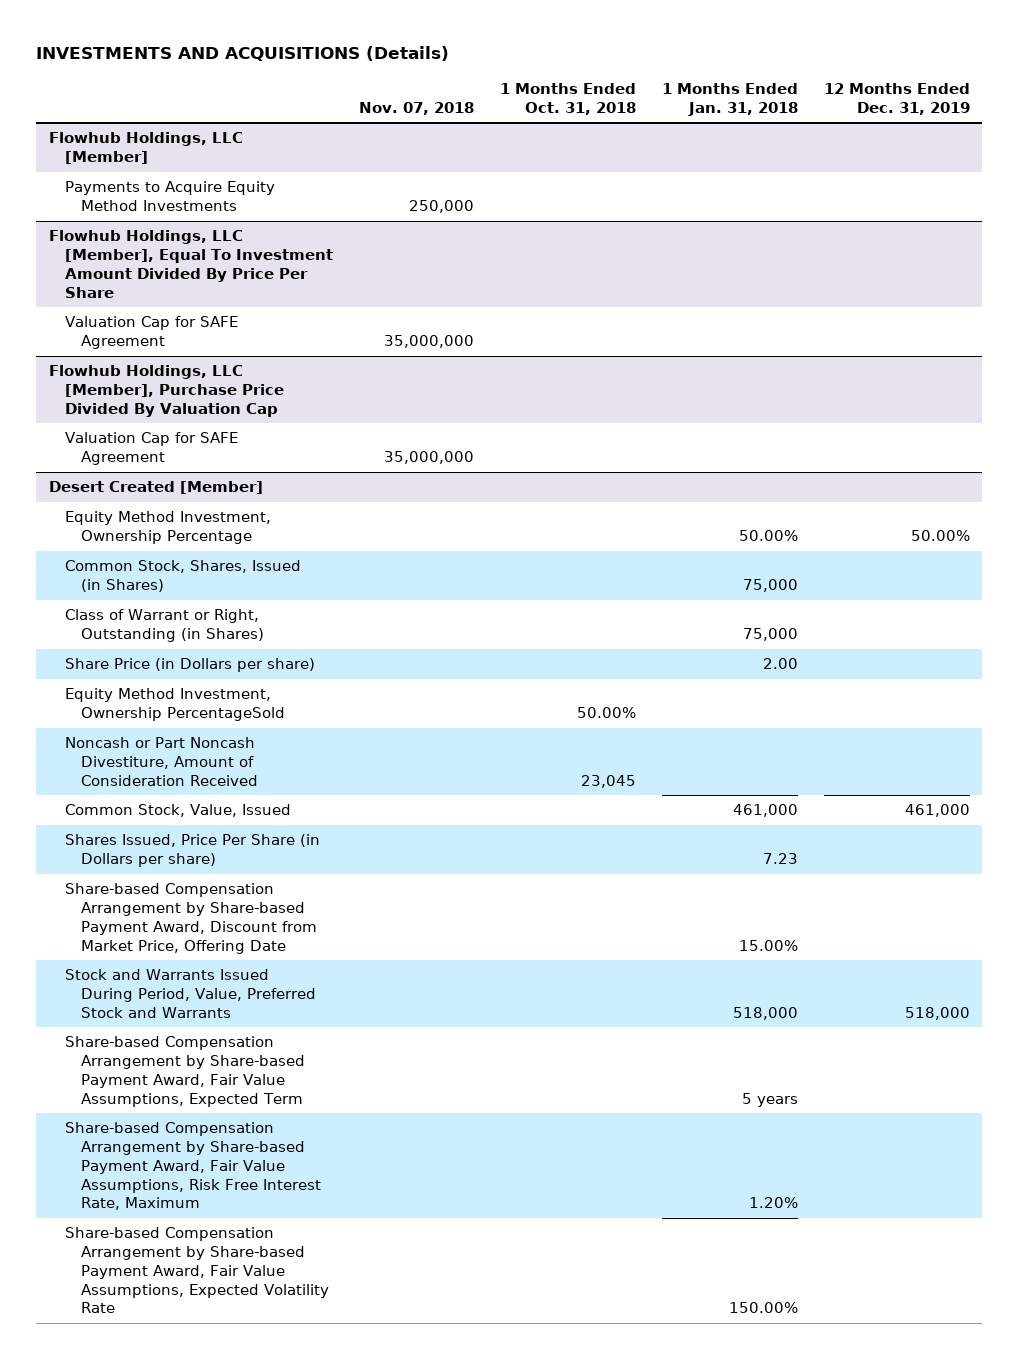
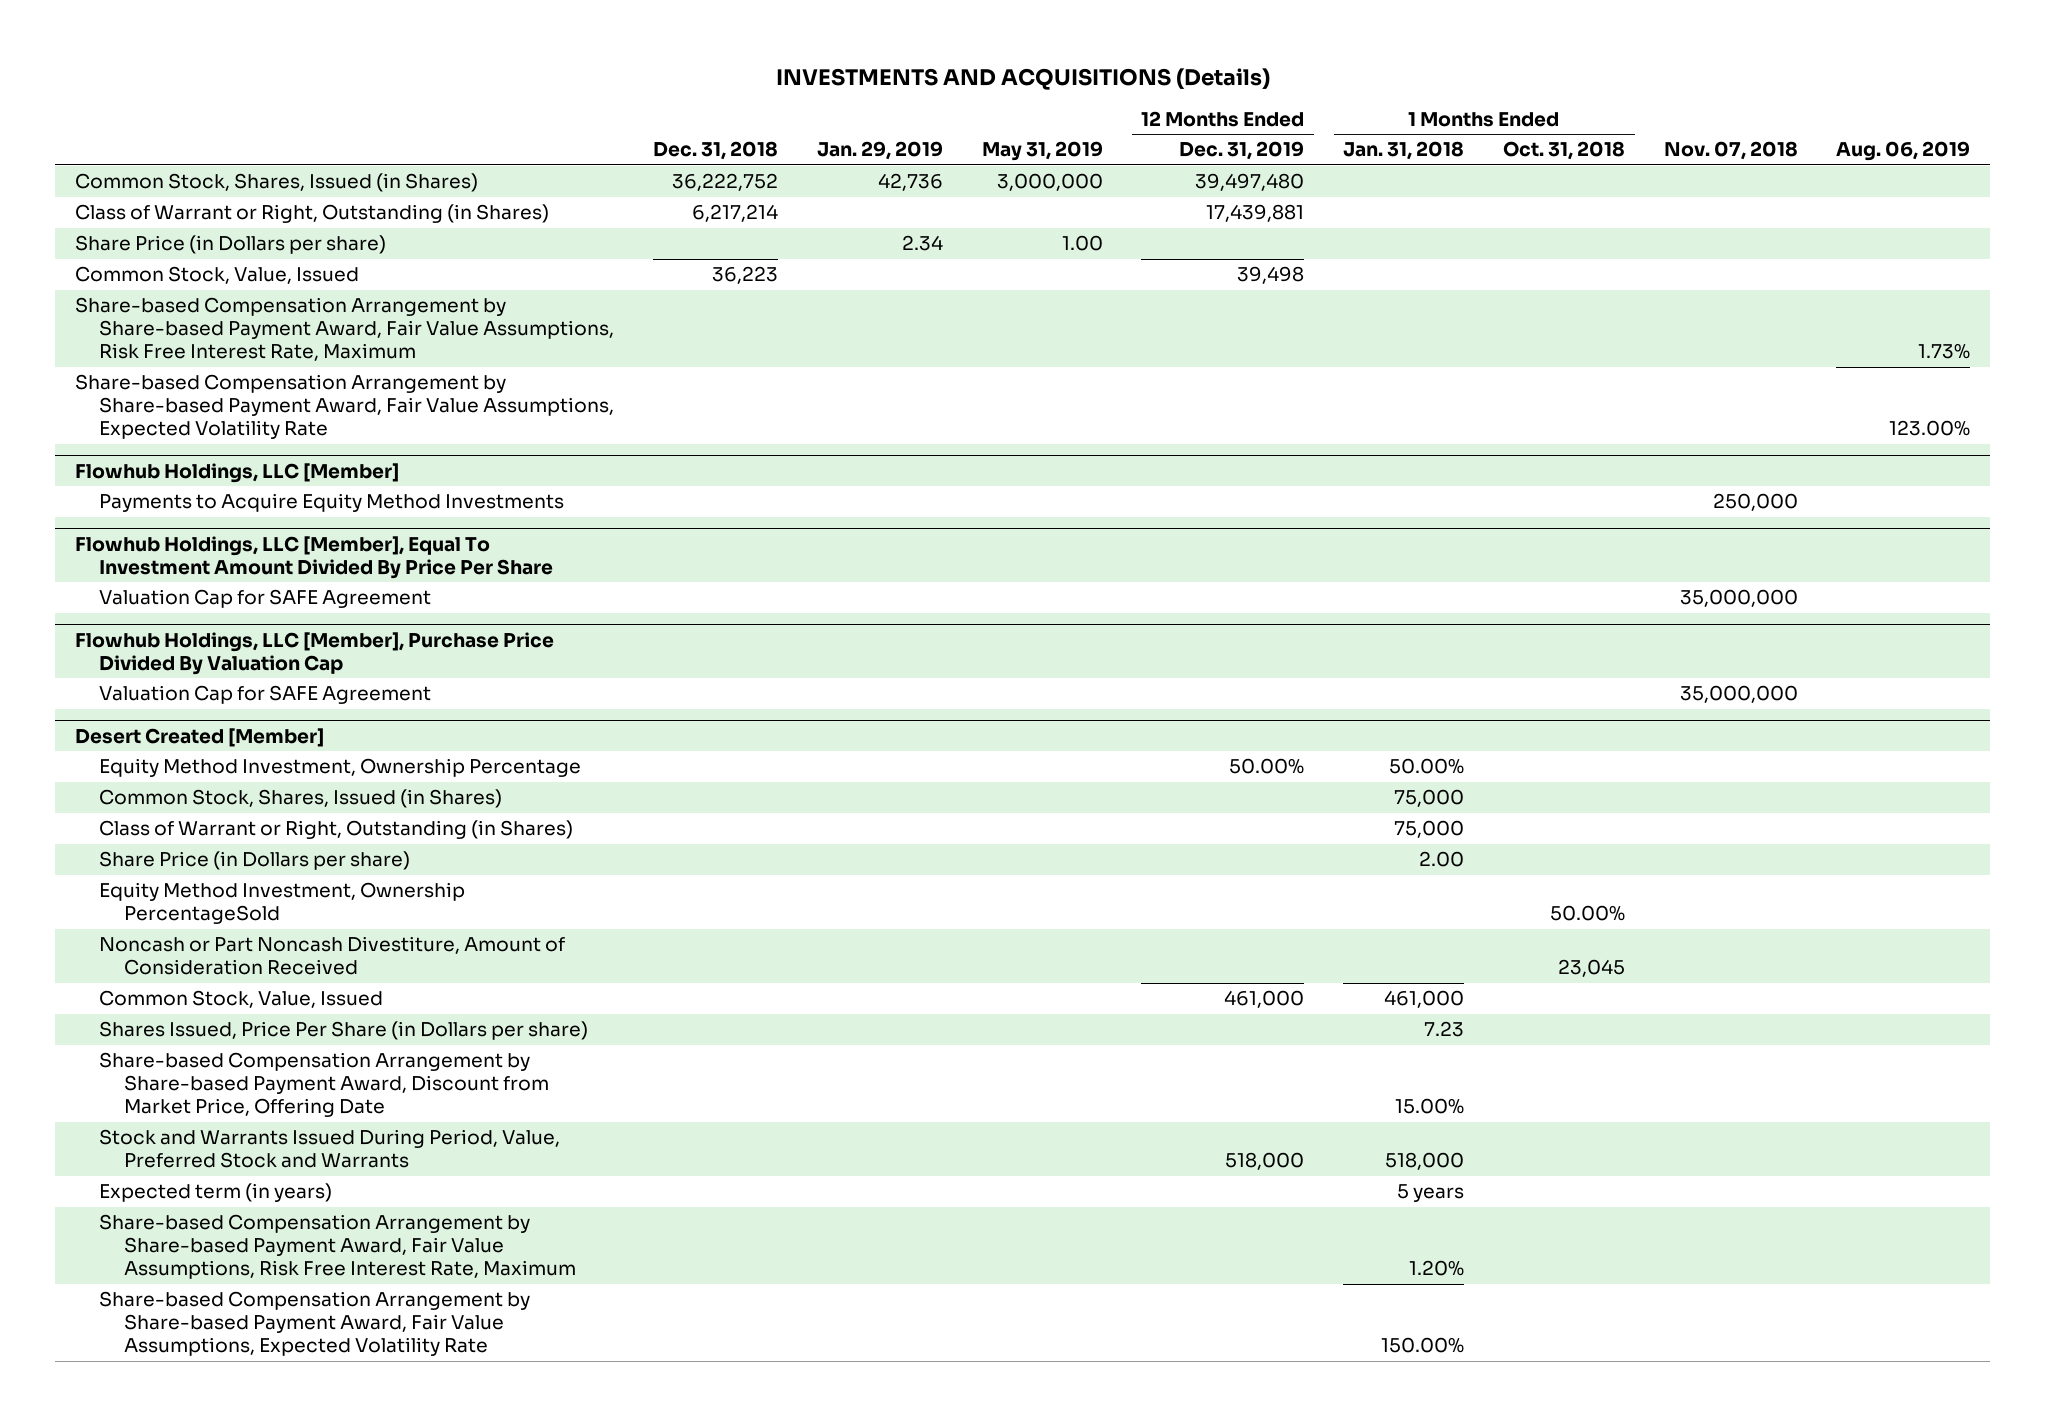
none -> [653,141,779,161] Dec. 31, 2018
none -> [816,141,943,161] Jan. 29, 2019
none -> [981,141,1103,162] May 31, 2019
none -> [1836,141,1971,162] Aug. 06, 2019
none -> [74,173,478,193] Common Stock, Shares, Issued (in Shares)
none -> [74,204,549,224] Class of Warrant or Right, Outstanding (in Shares)
none -> [74,235,386,255] Share Price (in Dollars per share)
none -> [74,266,359,285] Common Stock, Value, Issued
none -> [74,297,615,362] Share-based Compensation Arrangement by Share-based Payment Award, Fair Value Assumptions, Risk Free Interest Rate, Maximum
none -> [74,374,615,440] Share-based Compensation Arrangement by Share-based Payment Award, Fair Value Assumptions, Expected Volatility Rate
[65,1036,305,1107] Share-based Compensation Arrangement by Share-based Payment Award, Fair Value Assumptions, Expected Term -> [99,1183,333,1203] Expected term (in years)

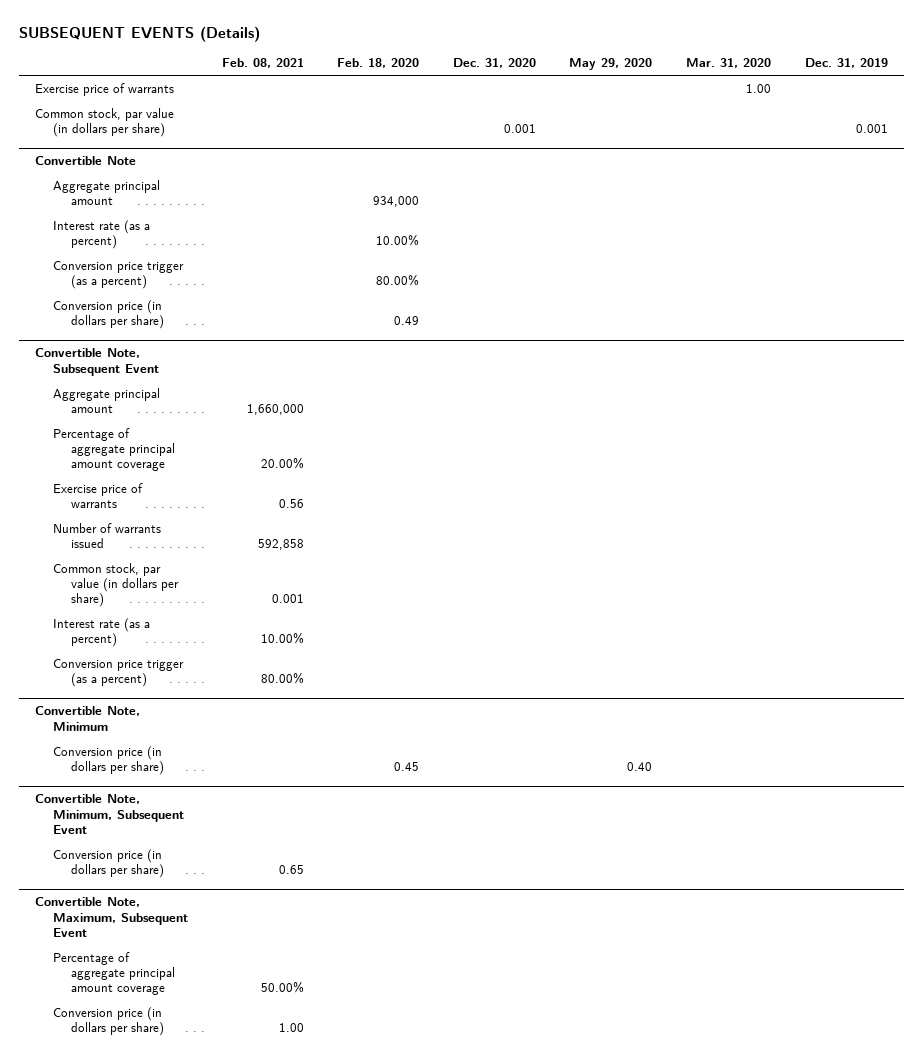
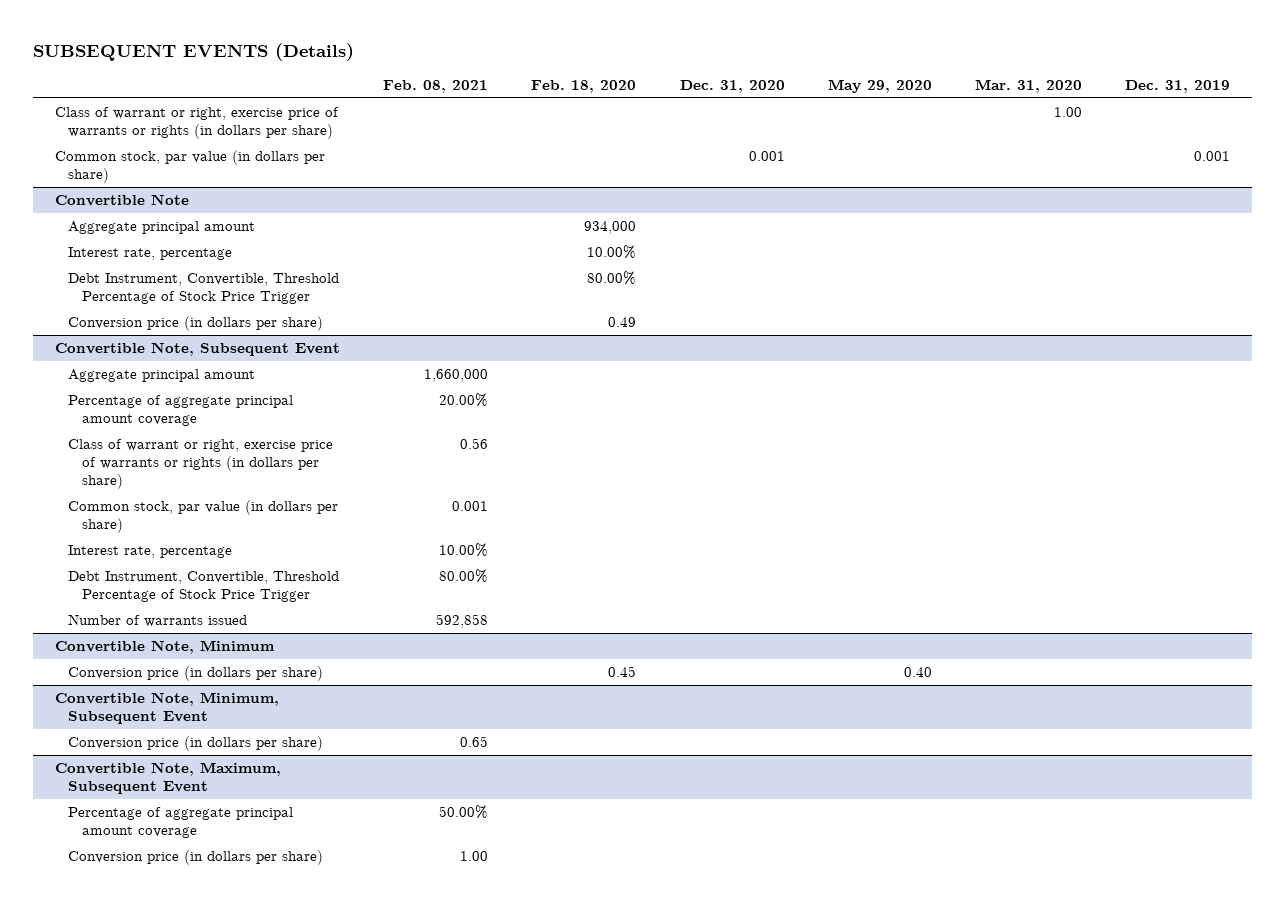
[35,82,175,96] Exercise price of warrants -> [55,106,340,139] Class of warrant or right, exercise price of warrants or rights (in dollars per share)
[53,219,151,249] Interest rate (as a percent) -> [68,246,233,260] Interest rate, percentage
[53,260,185,289] Conversion price trigger (as a percent) -> [68,272,340,304] Debt Instrument, Convertible, Threshold Percentage of Stock Price Trigger
[53,482,144,508] Exercise price of warrants -> [68,438,334,489] Class of warrant or right, exercise price of warrants or rights (in dollars per share)
[53,617,151,647] Interest rate (as a percent) -> [68,544,233,558] Interest rate, percentage
[53,658,185,687] Conversion price trigger (as a percent) -> [68,570,340,602] Debt Instrument, Convertible, Threshold Percentage of Stock Price Trigger
[53,522,162,548] Number of warrants issued -> [68,613,248,627] Number of warrants issued

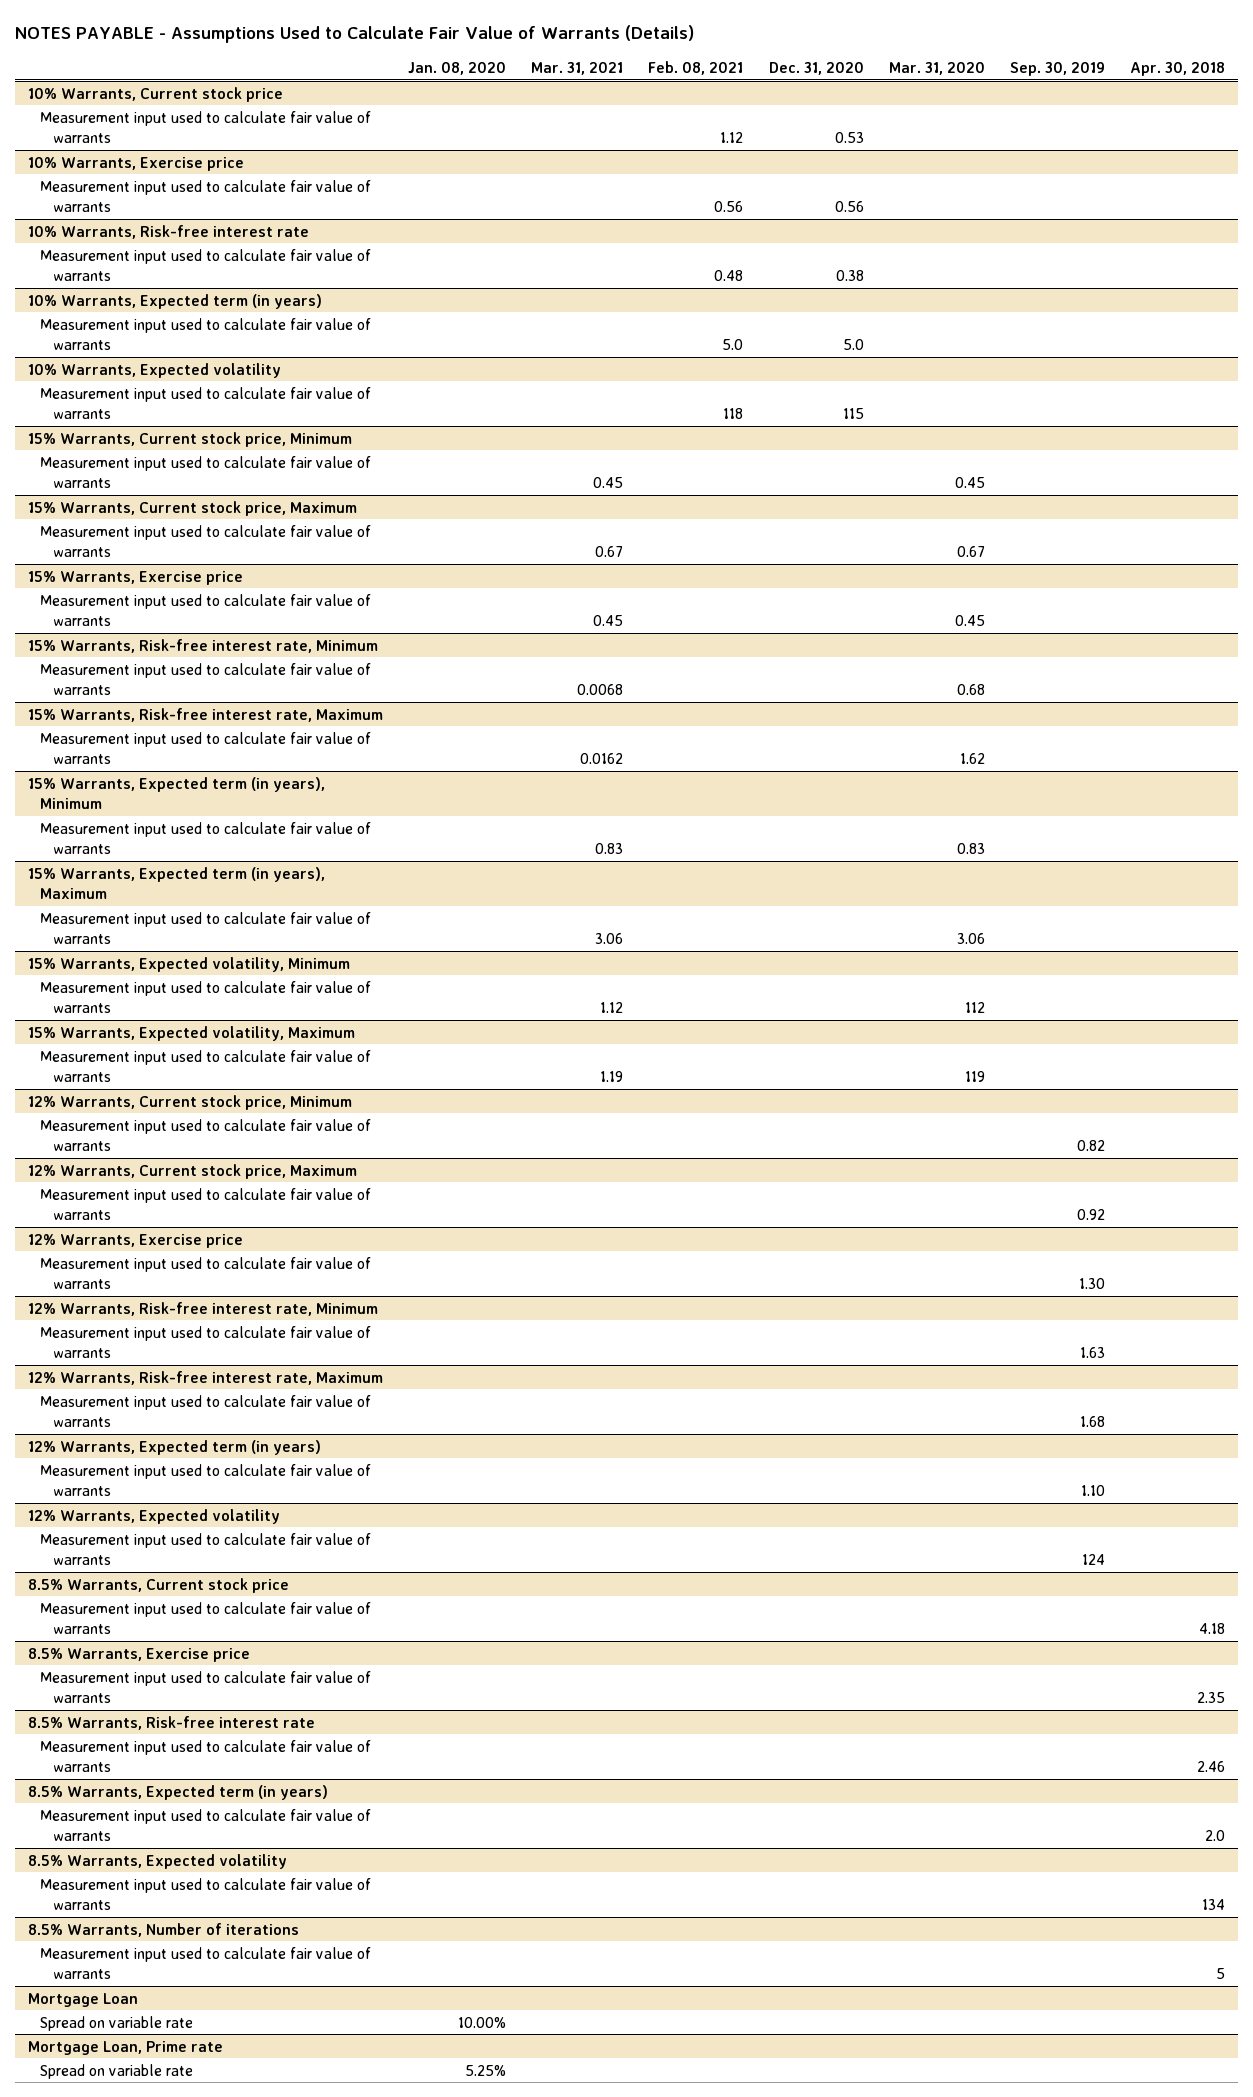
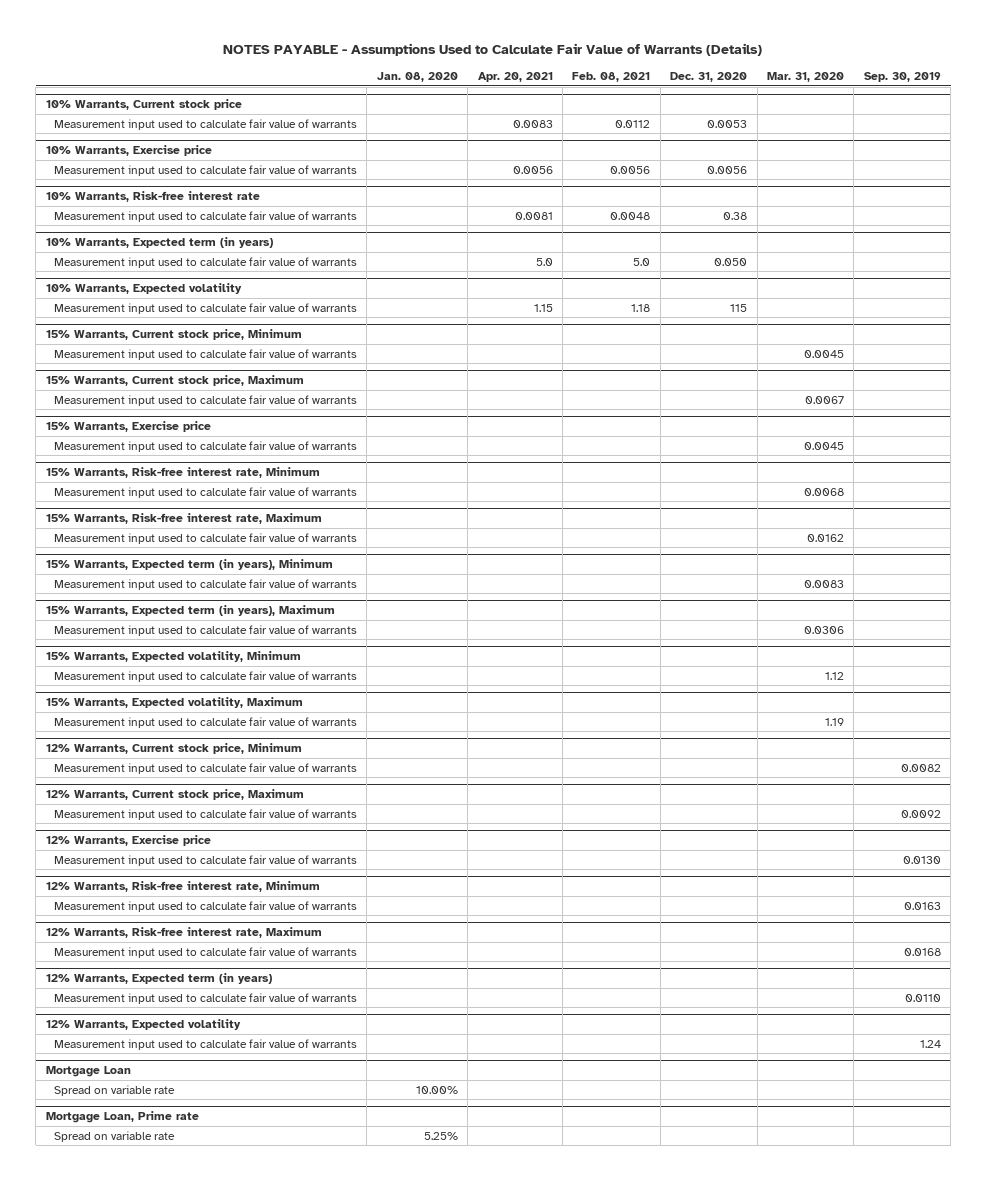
[531,61,624,75] Mar. 31, 2021 -> none
[1130,61,1226,76] Apr. 30, 2018 -> none
none -> [477,72,553,83] Apr. 20, 2021
[720,131,744,143] 1.12 -> [615,119,651,128] 0.0112
[834,131,864,143] 0.53 -> [707,119,748,128] 0.0053
[714,200,744,212] 0.56 -> [610,165,651,174] 0.0056
[834,200,864,212] 0.56 -> [707,165,748,174] 0.0056
[714,269,744,281] 0.48 -> [610,211,651,220] 0.0048
[842,338,864,350] 5.0 -> [714,257,748,266] 0.050
[723,407,744,419] 118 -> [631,303,651,312] 1.18
[954,476,985,488] 0.45 -> [804,349,845,358] 0.0045
[956,545,985,557] 0.67 -> [805,395,845,404] 0.0067
[954,614,985,626] 0.45 -> [804,441,845,450] 0.0045
[956,683,985,695] 0.68 -> [804,487,845,496] 0.0068
[959,752,985,764] 1.62 -> [807,533,845,542] 0.0162
[956,842,985,854] 0.83 -> [804,579,845,588] 0.0083
[956,932,985,944] 3.06 -> [804,625,845,634] 0.0306
[964,1001,985,1013] 112 -> [825,671,845,680] 1.12
[964,1070,985,1082] 119 -> [825,717,845,726] 1.19
[1076,1139,1105,1151] 0.82 -> [900,763,941,772] 0.0082
[1076,1208,1105,1220] 0.92 -> [900,809,941,818] 0.0092
[1078,1277,1105,1289] 1.30 -> [902,855,941,864] 0.0130
[1079,1346,1105,1358] 1.63 -> [903,901,941,910] 0.0163
[1079,1415,1105,1427] 1.68 -> [903,947,941,956] 0.0168
[1080,1484,1105,1496] 1.10 -> [904,993,941,1002] 0.0110
[27,1577,289,1593] 8.5% Warrants, Current stock price -> none
[40,1601,372,1634] Measurement input used to calculate fair value of warrants -> none
[27,1647,250,1662] 8.5% Warrants, Exercise price -> none
[40,1670,372,1703] Measurement input used to calculate fair value of warrants -> none
[27,1715,315,1730] 8.5% Warrants, Risk-free interest rate -> none
[40,1739,372,1772] Measurement input used to calculate fair value of warrants -> none
[27,1784,328,1800] 8.5% Warrants, Expected term (in years) -> none
[40,1808,372,1841] Measurement input used to calculate fair value of warrants -> none
[27,1853,287,1869] 8.5% Warrants, Expected volatility -> none
[40,1877,372,1910] Measurement input used to calculate fair value of warrants -> none
[27,1922,299,1937] 8.5% Warrants, Number of iterations -> none
[40,1946,372,1979] Measurement input used to calculate fair value of warrants -> none
[1081,1553,1105,1565] 124 -> [919,1039,941,1048] 1.24

